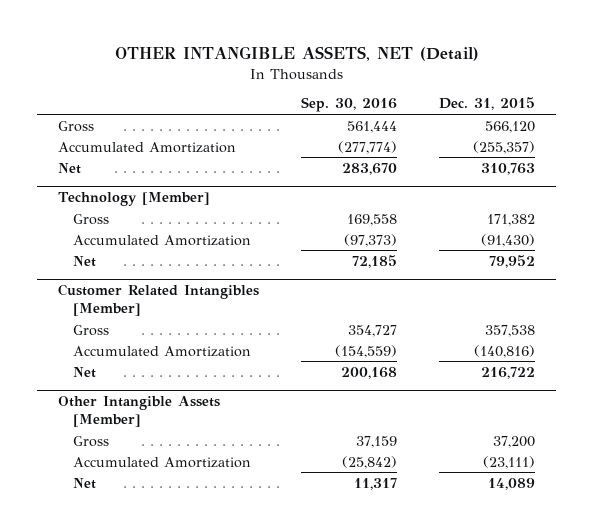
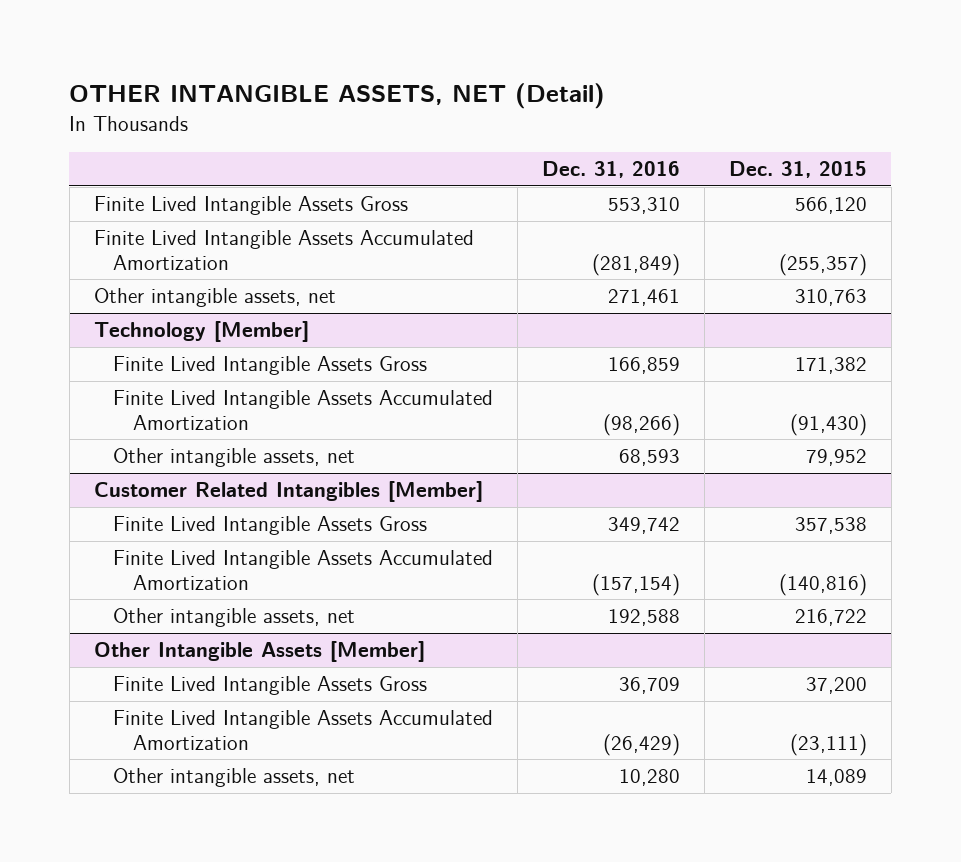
[301,97,398,113] Sep. 30, 2016 -> none
none -> [542,161,681,179] Dec. 31, 2016
[58,120,95,132] Gross -> [93,196,408,216] Finite Lived Intangible Assets Gross
[58,141,237,153] Accumulated Amortization -> [93,230,474,270] Finite Lived Intangible Assets Accumulated Amortization
[58,162,82,174] Net -> [93,288,336,308] Other intangible assets, net
[73,213,110,225] Gross -> [113,356,428,376] Finite Lived Intangible Assets Gross
[73,234,252,246] Accumulated Amortization -> [113,390,494,430] Finite Lived Intangible Assets Accumulated Amortization
[73,255,97,267] Net -> [113,448,356,468] Other intangible assets, net
[73,324,110,336] Gross -> [113,516,428,536] Finite Lived Intangible Assets Gross
[73,345,252,357] Accumulated Amortization -> [113,550,494,590] Finite Lived Intangible Assets Accumulated Amortization
[73,366,97,378] Net -> [113,608,356,628] Other intangible assets, net
[73,435,110,447] Gross -> [113,676,428,696] Finite Lived Intangible Assets Gross
[73,456,252,468] Accumulated Amortization -> [113,710,494,750] Finite Lived Intangible Assets Accumulated Amortization
[73,477,97,489] Net -> [113,768,356,788] Other intangible assets, net

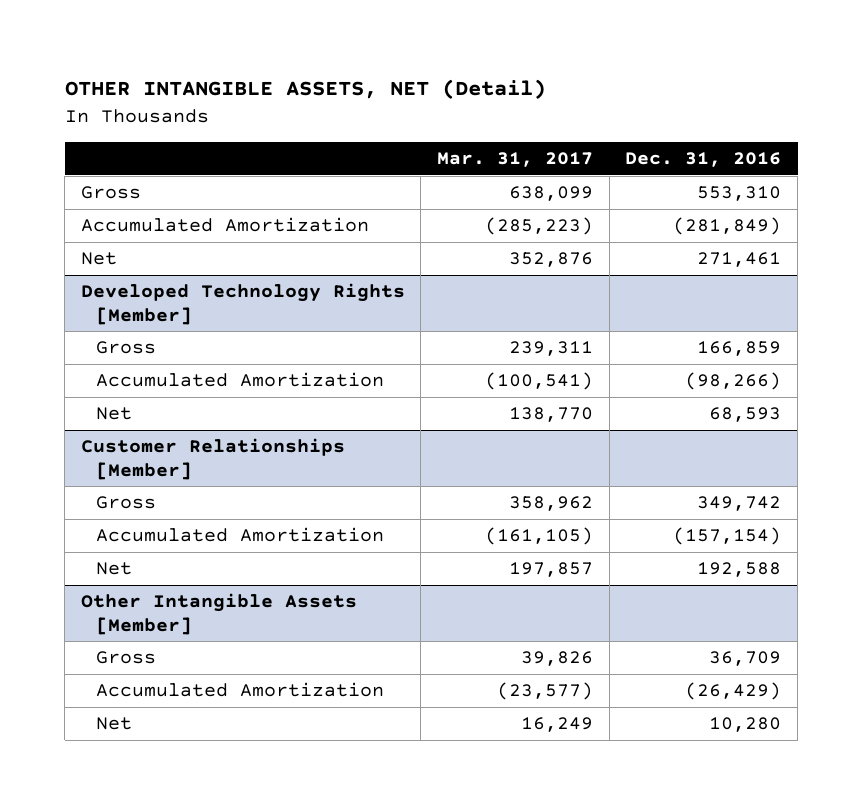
[729,161,868,179] Dec. 31, 2015 -> none
none -> [437,152,594,168] Mar. 31, 2017
[93,196,408,216] Finite Lived Intangible Assets Gross -> [80,186,141,200] Gross
[93,230,474,270] Finite Lived Intangible Assets Accumulated Amortization -> [80,217,369,233] Accumulated Amortization
[93,288,336,308] Other intangible assets, net -> [80,252,117,266] Net
[93,321,309,343] Technology [Member] -> [80,283,405,325] Developed Technology Rights [Member]
[113,356,428,376] Finite Lived Intangible Assets Gross -> [95,341,156,355] Gross
[113,390,494,430] Finite Lived Intangible Assets Accumulated Amortization -> [95,372,384,388] Accumulated Amortization
[113,448,356,468] Other intangible assets, net -> [95,407,132,421] Net
[93,481,483,503] Customer Related Intangibles [Member] -> [80,438,345,480] Customer Relationships [Member]
[113,516,428,536] Finite Lived Intangible Assets Gross -> [95,496,156,510] Gross
[113,550,494,590] Finite Lived Intangible Assets Accumulated Amortization -> [95,527,384,543] Accumulated Amortization
[113,608,356,628] Other intangible assets, net -> [95,562,132,576] Net
[113,676,428,696] Finite Lived Intangible Assets Gross -> [95,651,156,665] Gross
[113,710,494,750] Finite Lived Intangible Assets Accumulated Amortization -> [95,682,384,698] Accumulated Amortization
[113,768,356,788] Other intangible assets, net -> [95,717,132,731] Net

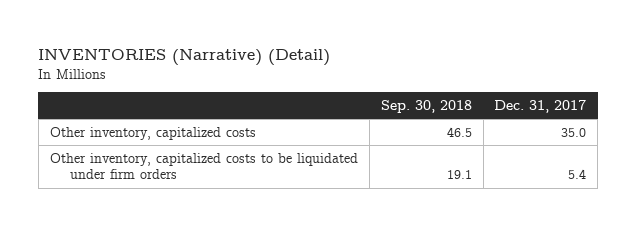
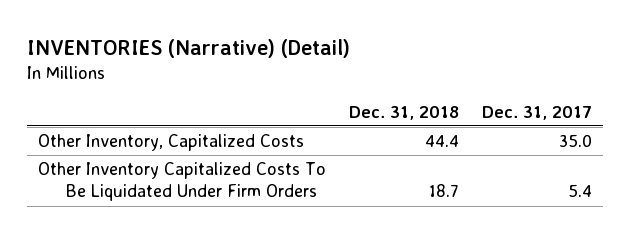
[380,100,472,114] Sep. 30, 2018 -> none
none -> [349,105,460,120] Dec. 31, 2018
[49,126,256,140] Other inventory, capitalized costs -> [38,134,305,152] Other Inventory, Capitalized Costs
[49,152,358,180] Other inventory, capitalized costs to be liquidated under firm orders -> [38,162,327,202] Other Inventory Capitalized Costs To Be Liquidated Under Firm Orders

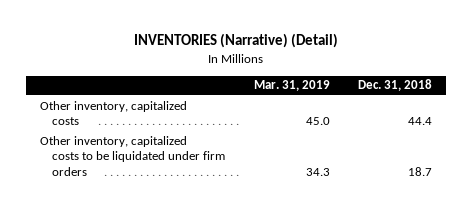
[482,105,593,120] Dec. 31, 2017 -> none
none -> [253,80,330,92] Mar. 31, 2019
[38,134,305,152] Other Inventory, Capitalized Costs -> [39,100,187,126] Other inventory, capitalized costs
[38,162,327,202] Other Inventory Capitalized Costs To Be Liquidated Under Firm Orders -> [39,135,226,176] Other inventory, capitalized costs to be liquidated under firm orders

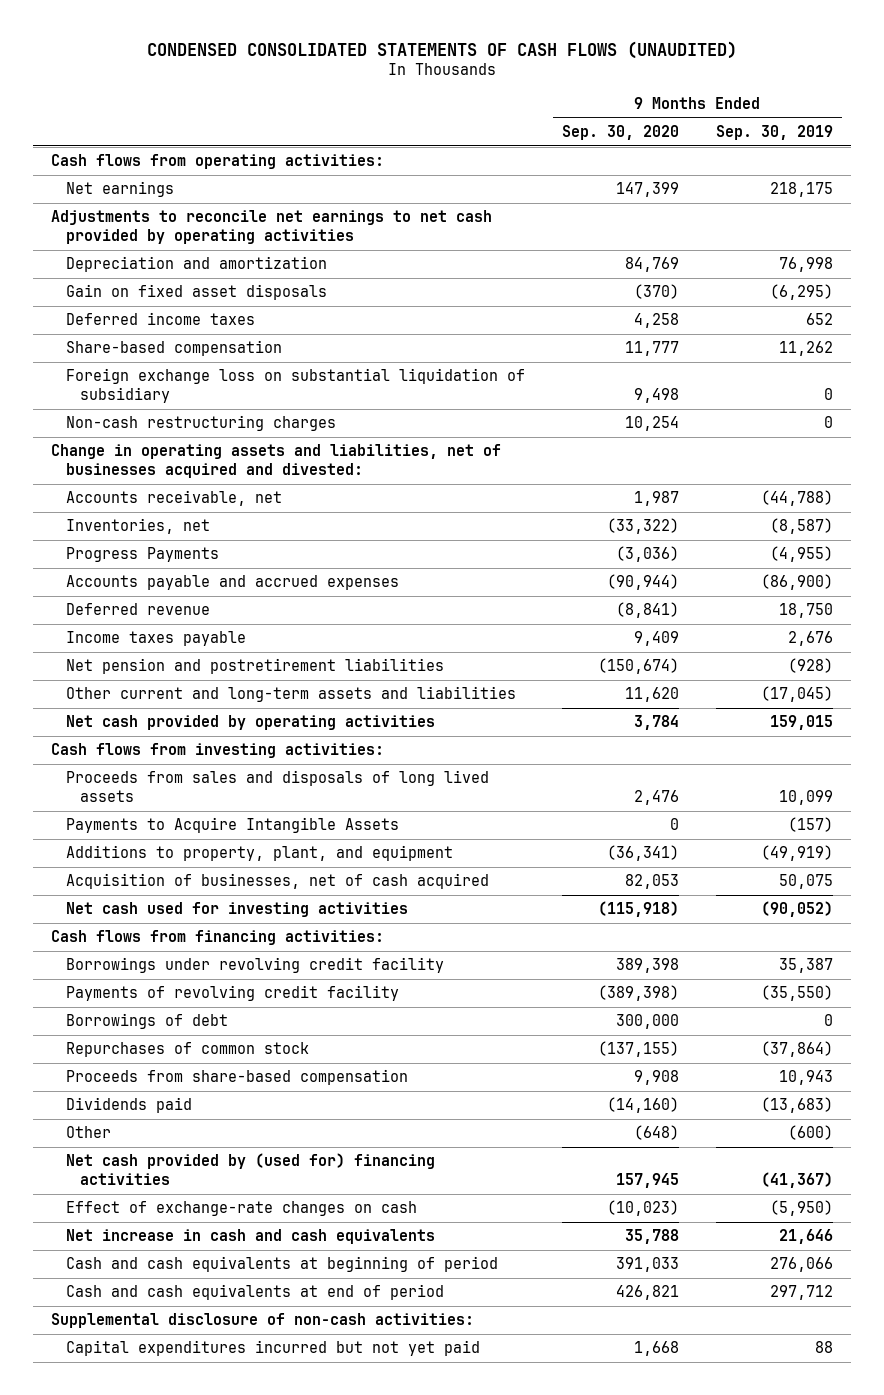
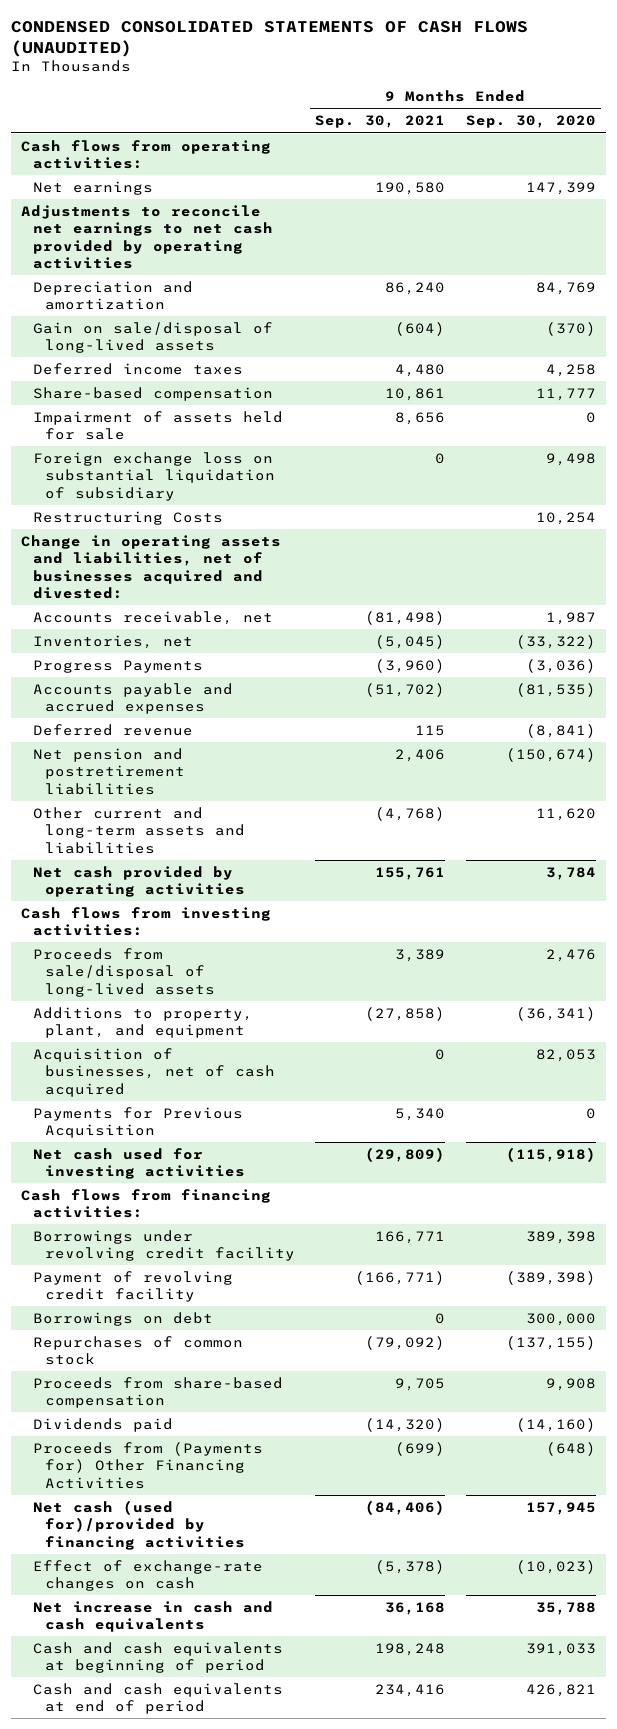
[715,125,833,141] Sep. 30, 2019 -> none
none -> [315,115,446,129] Sep. 30, 2021
[65,284,327,301] Gain on fixed asset disposals -> [33,321,274,354] Gain on sale/disposal of long-lived assets
none -> [33,410,284,441] Impairment of assets held for sale
[65,415,336,432] Non-cash restructuring charges -> [33,510,224,525] Restructuring Costs
[606,574,679,591] (90,944) -> [515,682,596,697] (81,535)
[65,631,246,647] Income taxes payable -> none
[65,817,399,834] Payments to Acquire Intangible Assets -> none
[65,770,489,803] Proceeds from sales and disposals of long lived assets -> [33,947,215,997] Proceeds from sale/disposal of long-lived assets
none -> [33,1106,244,1139] Payments for Previous Acquisition
[65,985,399,1002] Payments of revolving credit facility -> [33,1270,234,1303] Payment of revolving credit facility
[65,1013,228,1030] Borrowings of debt -> [33,1311,214,1326] Borrowings on debt
[65,1126,111,1139] Other -> [33,1441,264,1489] Proceeds from (Payments for) Other Financing Activities
[65,1153,435,1186] Net cash provided by (used for) financing activities -> [33,1499,245,1550] Net cash (used for)/provided by financing activities
[51,1313,475,1329] Supplemental disclosure of non-cash activities: -> none
[65,1340,480,1357] Capital expenditures incurred but not yet paid -> none

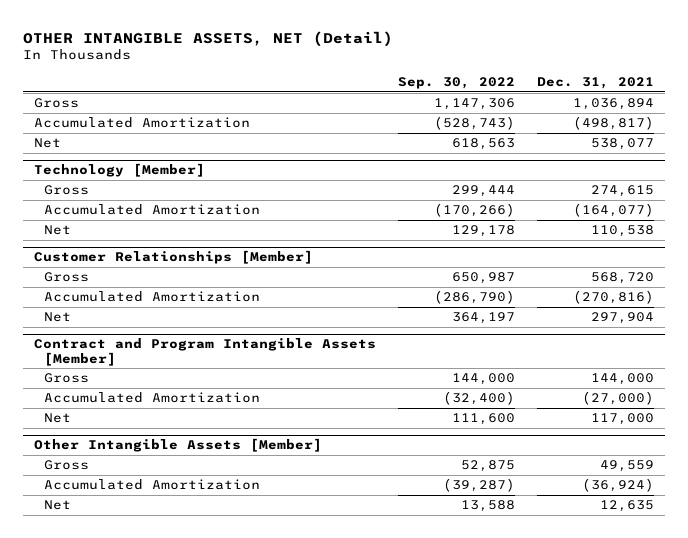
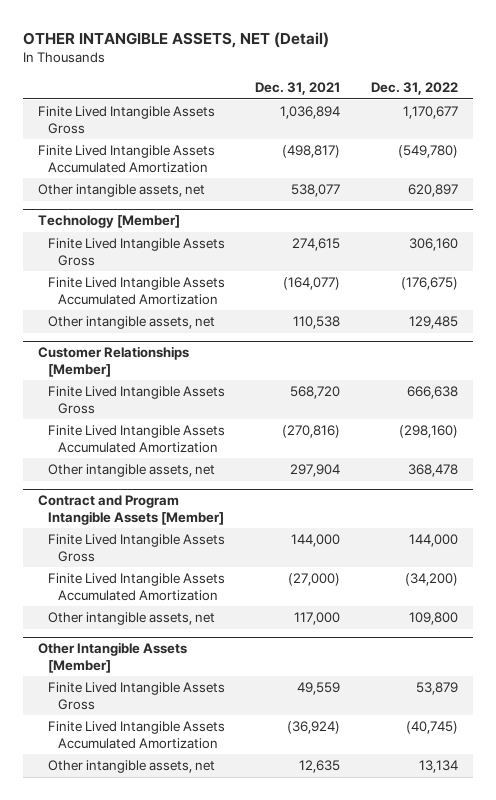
[398,76,516,89] Sep. 30, 2022 -> none
none -> [370,82,458,96] Dec. 31, 2022
[34,98,80,109] Gross -> [38,106,216,134] Finite Lived Intangible Assets Gross
[34,117,251,129] Accumulated Amortization -> [38,145,216,173] Finite Lived Intangible Assets Accumulated Amortization
[34,138,62,149] Net -> [38,184,206,198] Other intangible assets, net
[44,185,90,196] Gross -> [48,238,226,266] Finite Lived Intangible Assets Gross
[44,204,261,216] Accumulated Amortization -> [48,277,226,305] Finite Lived Intangible Assets Accumulated Amortization
[44,225,72,236] Net -> [48,316,216,330] Other intangible assets, net
[44,272,90,283] Gross -> [48,386,226,414] Finite Lived Intangible Assets Gross
[44,291,261,303] Accumulated Amortization -> [48,425,226,453] Finite Lived Intangible Assets Accumulated Amortization
[44,312,72,323] Net -> [48,464,216,478] Other intangible assets, net
[44,373,90,384] Gross -> [48,534,226,562] Finite Lived Intangible Assets Gross
[44,392,261,404] Accumulated Amortization -> [48,573,226,601] Finite Lived Intangible Assets Accumulated Amortization
[44,413,72,424] Net -> [48,612,216,626] Other intangible assets, net
[44,460,90,471] Gross -> [48,682,226,710] Finite Lived Intangible Assets Gross
[44,479,261,491] Accumulated Amortization -> [48,721,226,749] Finite Lived Intangible Assets Accumulated Amortization
[44,500,72,511] Net -> [48,760,216,774] Other intangible assets, net

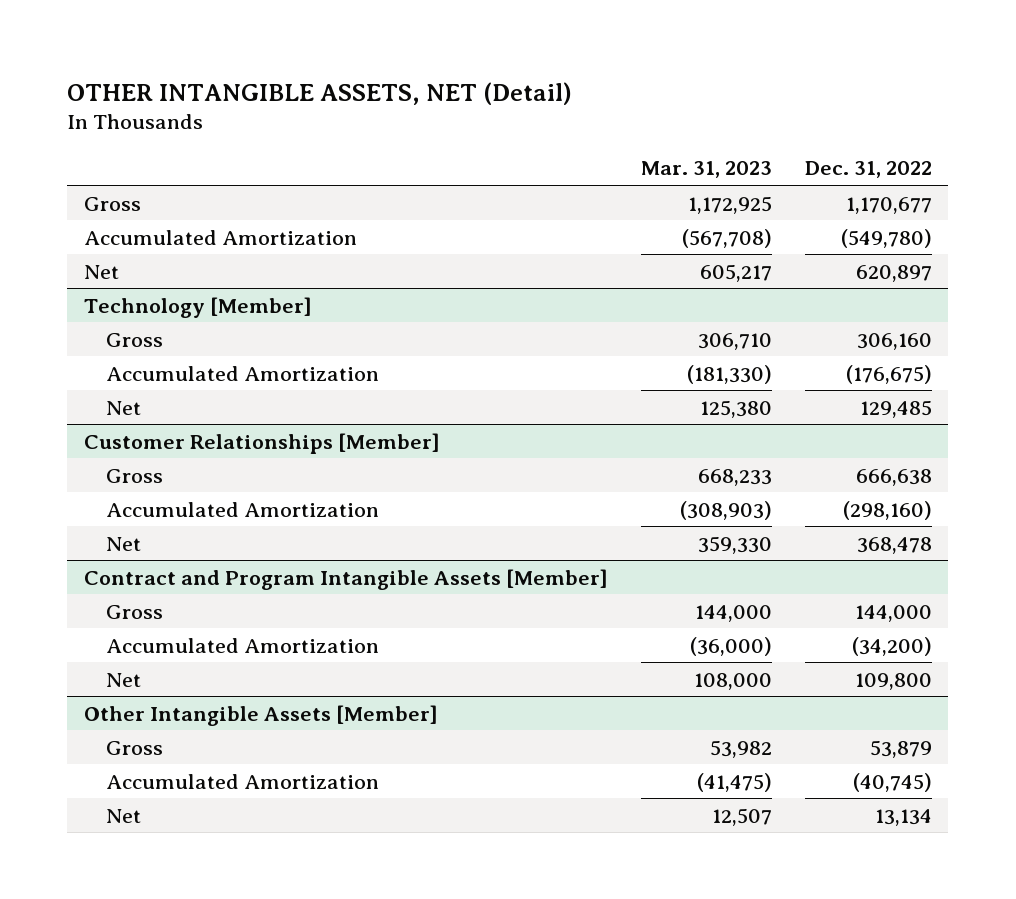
[255,82,341,96] Dec. 31, 2021 -> none
none -> [640,161,772,179] Mar. 31, 2023
[38,106,216,134] Finite Lived Intangible Assets Gross -> [83,196,141,211] Gross
[38,145,216,173] Finite Lived Intangible Assets Accumulated Amortization -> [83,229,357,245] Accumulated Amortization
[38,184,206,198] Other intangible assets, net -> [83,264,119,279] Net
[48,238,226,266] Finite Lived Intangible Assets Gross -> [106,332,164,347] Gross
[48,277,226,305] Finite Lived Intangible Assets Accumulated Amortization -> [106,365,380,381] Accumulated Amortization
[48,316,216,330] Other intangible assets, net -> [106,400,142,415] Net
[48,386,226,414] Finite Lived Intangible Assets Gross -> [106,468,164,483] Gross
[48,425,226,453] Finite Lived Intangible Assets Accumulated Amortization -> [106,501,380,517] Accumulated Amortization
[48,464,216,478] Other intangible assets, net -> [106,536,142,551] Net
[48,534,226,562] Finite Lived Intangible Assets Gross -> [106,604,164,619] Gross
[48,573,226,601] Finite Lived Intangible Assets Accumulated Amortization -> [106,637,380,653] Accumulated Amortization
[48,612,216,626] Other intangible assets, net -> [106,672,142,687] Net
[48,682,226,710] Finite Lived Intangible Assets Gross -> [106,740,164,755] Gross
[48,721,226,749] Finite Lived Intangible Assets Accumulated Amortization -> [106,773,380,789] Accumulated Amortization
[48,760,216,774] Other intangible assets, net -> [106,808,142,823] Net

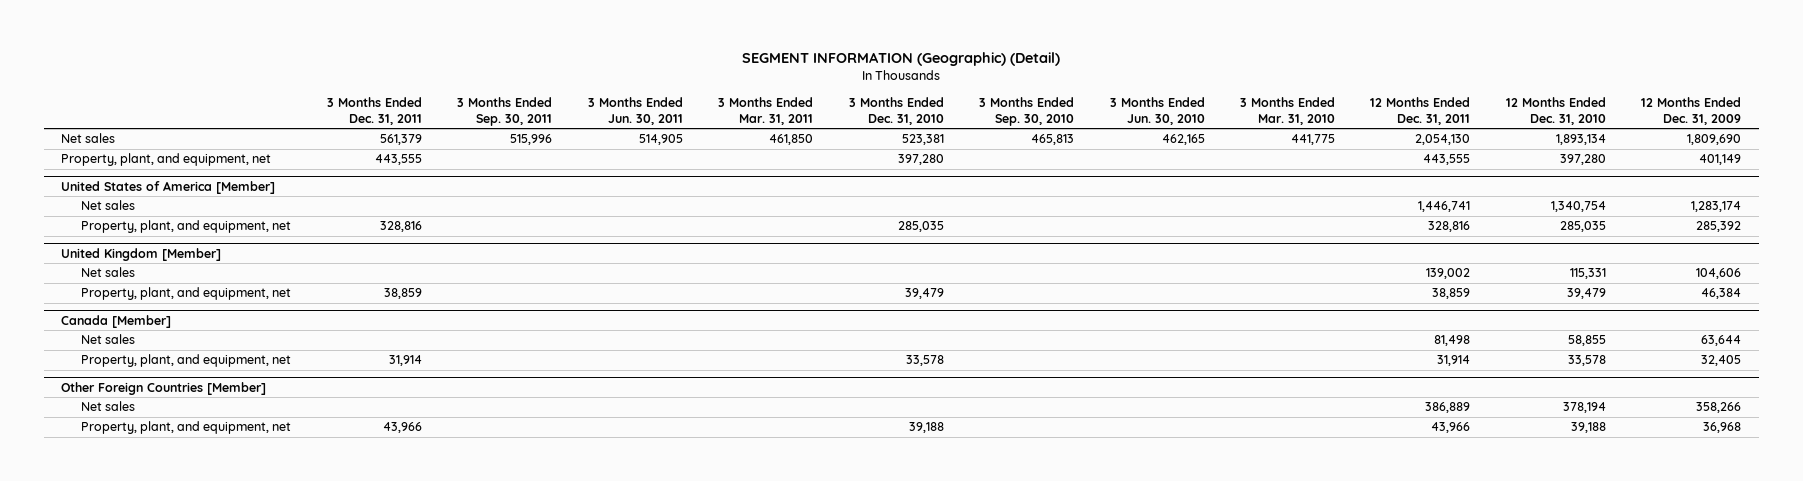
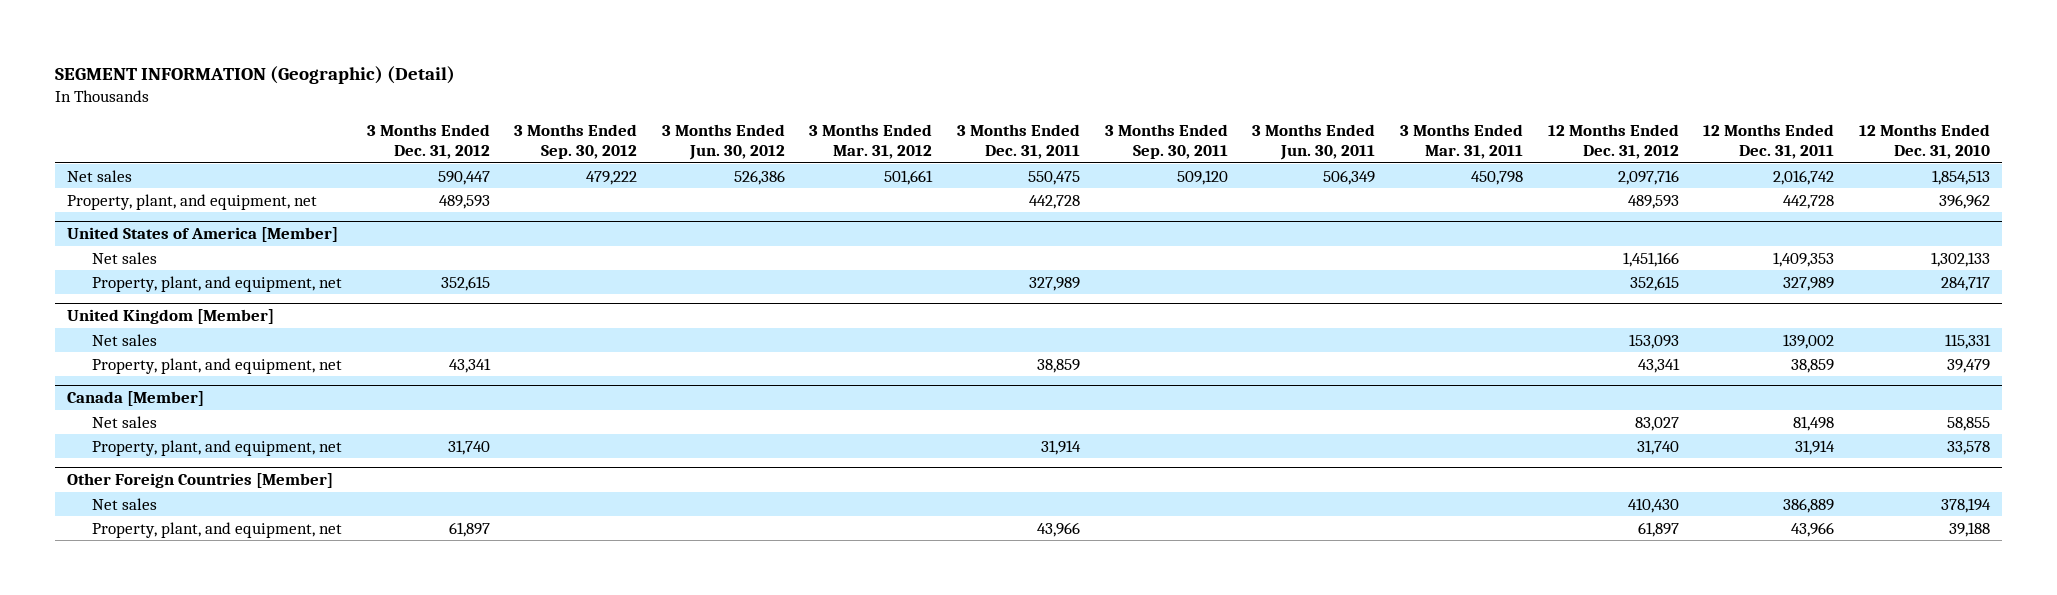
[848,97,944,125] 3 Months Ended Dec. 31, 2010 -> none
[979,97,1075,126] 3 Months Ended Sep. 30, 2010 -> none
[1109,97,1205,125] 3 Months Ended Jun. 30, 2010 -> none
[1240,97,1336,125] 3 Months Ended Mar. 31, 2010 -> none
[1641,97,1742,125] 12 Months Ended Dec. 31, 2009 -> none
none -> [366,124,490,160] 3 Months Ended Dec. 31, 2012
none -> [514,124,638,160] 3 Months Ended Sep. 30, 2012
none -> [661,124,785,161] 3 Months Ended Jun. 30, 2012
none -> [809,124,933,160] 3 Months Ended Mar. 31, 2012
none -> [1547,124,1679,160] 12 Months Ended Dec. 31, 2012
[379,134,422,146] 561,379 -> [1028,170,1081,185] 550,475
[510,134,553,146] 515,996 -> [1176,169,1228,185] 509,120
[638,134,683,146] 514,905 -> [1323,169,1376,185] 506,349
[769,134,814,146] 461,850 -> [1470,170,1523,185] 450,798
[1415,134,1471,146] 2,054,130 -> [1773,169,1835,185] 2,016,742
[1555,134,1606,146] 1,893,134 -> [1931,169,1990,185] 1,854,513
[374,154,422,166] 443,555 -> [1029,194,1081,209] 442,728
[1423,154,1471,166] 443,555 -> [1783,194,1835,209] 442,728
[1559,154,1606,166] 397,280 -> [1938,193,1990,209] 396,962
[1418,201,1471,213] 1,446,741 -> [1773,251,1835,267] 1,409,353
[1550,201,1606,213] 1,340,754 -> [1930,251,1990,267] 1,302,133
[379,221,422,233] 328,816 -> [1029,276,1081,291] 327,989
[1428,221,1471,233] 328,816 -> [1783,276,1835,291] 327,989
[1559,221,1606,233] 285,035 -> [1940,275,1990,291] 284,717

